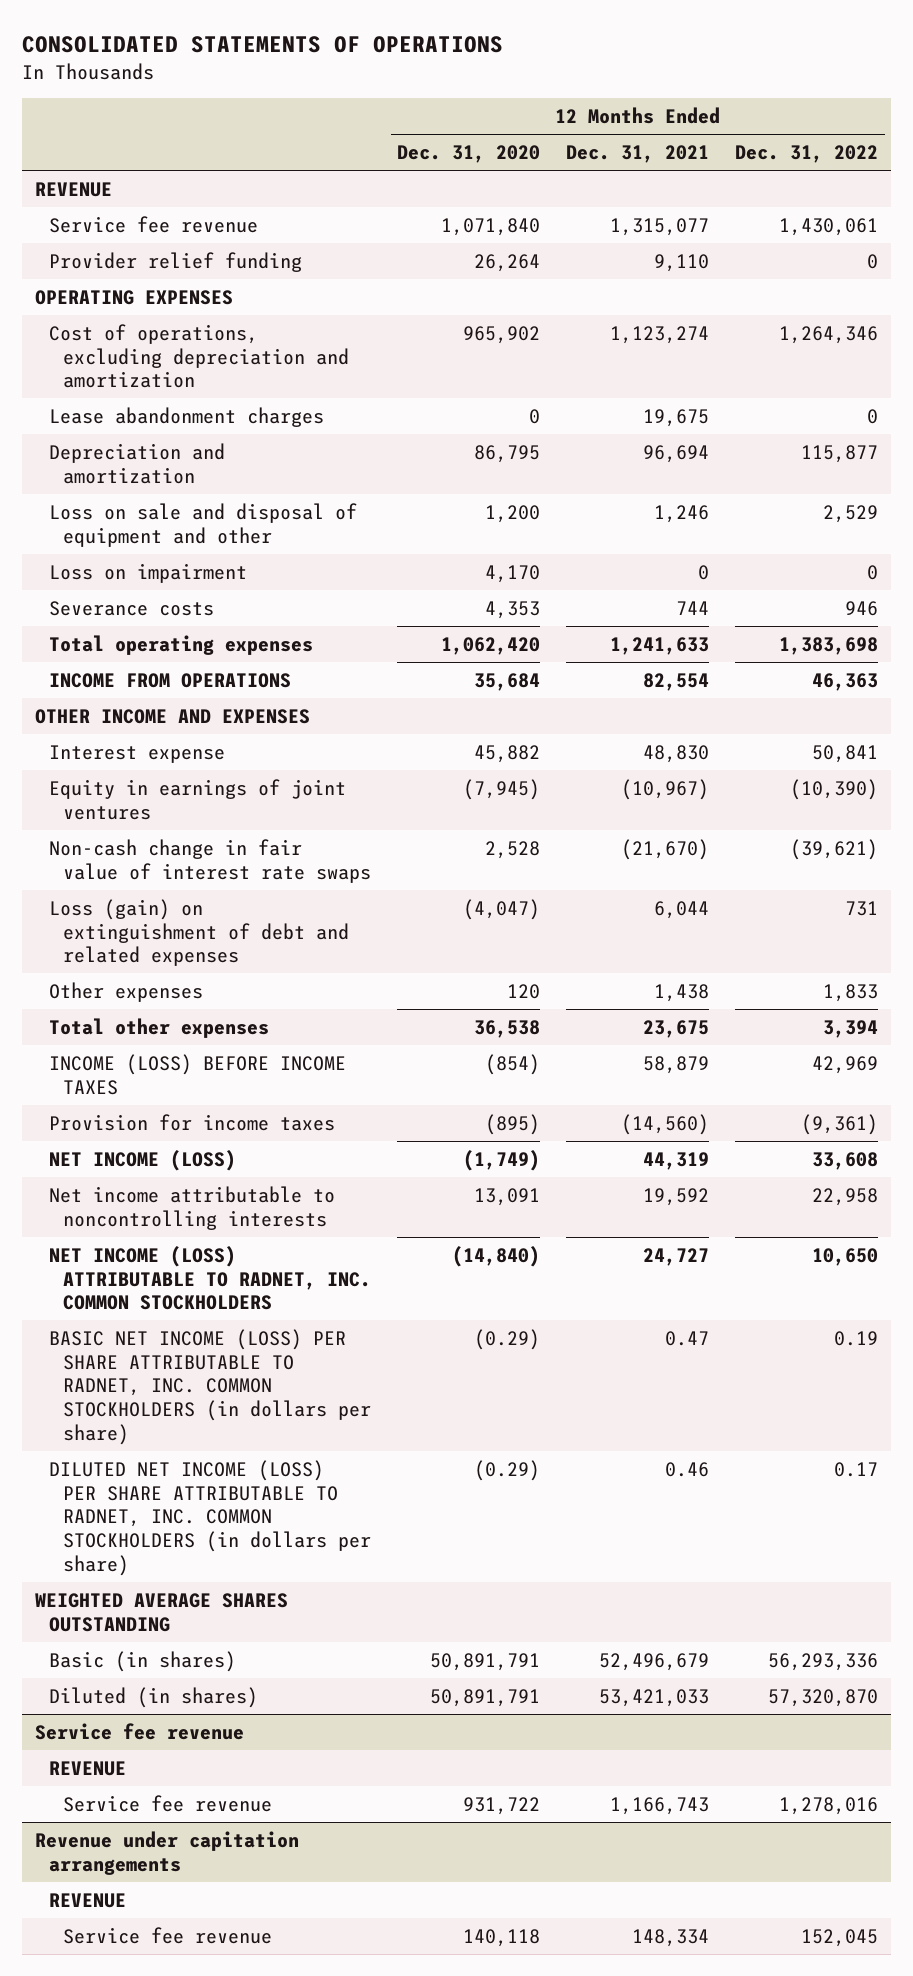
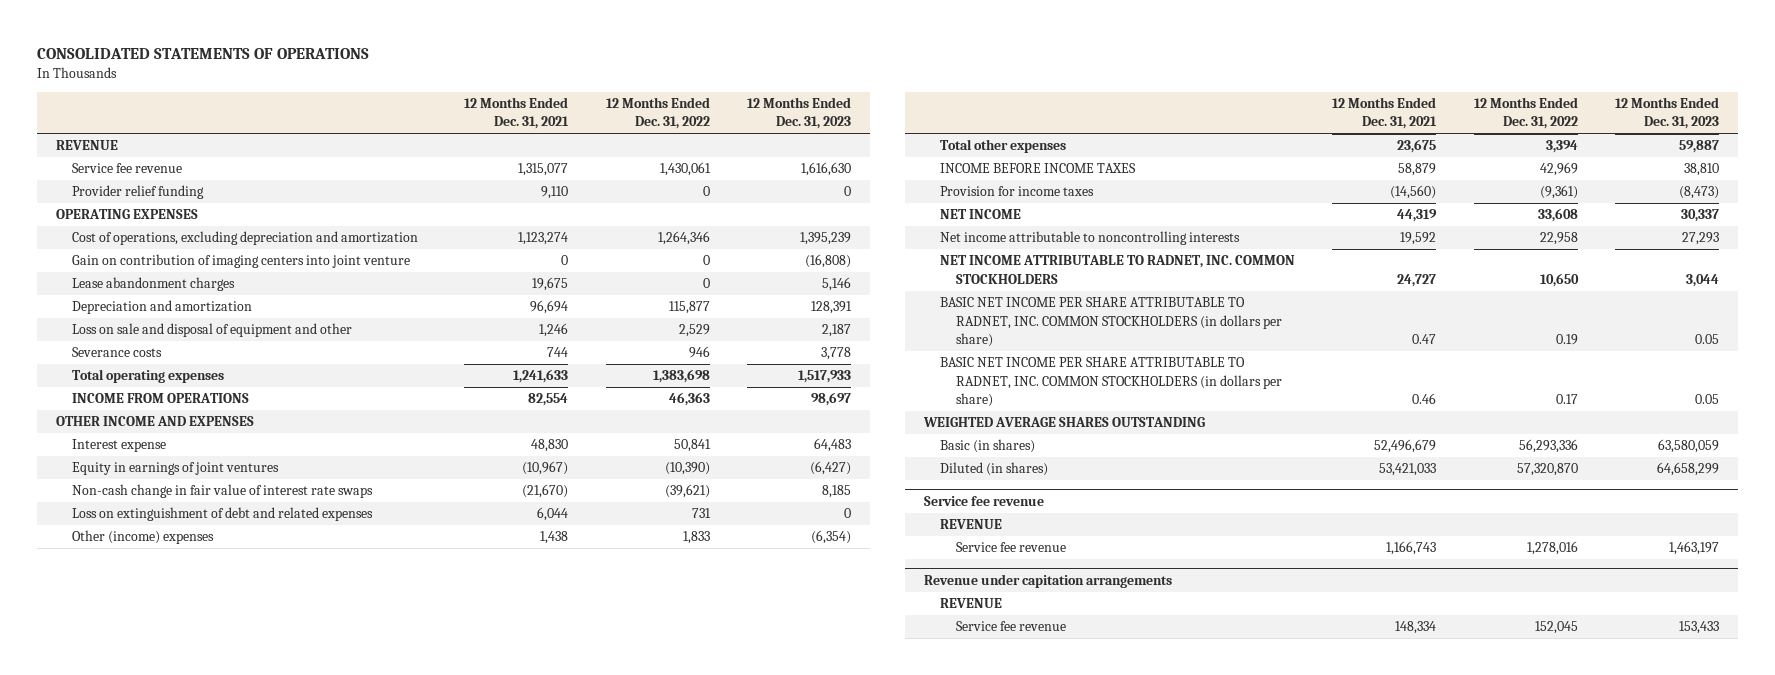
[397,145,541,164] Dec. 31, 2020 -> none
none -> [747,97,852,130] 12 Months Ended Dec. 31, 2023
none -> [71,254,410,269] Gain on contribution of imaging centers into joint venture
[49,562,248,583] Loss on impairment -> none
[49,898,350,967] Loss (gain) on extinguishment of debt and related expenses -> [71,507,373,522] Loss on extinguishment of debt and related expenses
[49,981,204,1002] Other expenses -> [71,530,214,545] Other (income) expenses
[49,1053,347,1095] INCOME (LOSS) BEFORE INCOME TAXES -> [939,163,1136,174] INCOME BEFORE INCOME TAXES
[49,1149,237,1171] NET INCOME (LOSS) -> [939,209,1021,220] NET INCOME
[49,1245,372,1311] NET INCOME (LOSS) ATTRIBUTABLE TO RADNET, INC. COMMON STOCKHOLDERS -> [939,255,1295,284] NET INCOME ATTRIBUTABLE TO RADNET, INC. COMMON STOCKHOLDERS
[49,1328,372,1445] BASIC NET INCOME (LOSS) PER SHARE ATTRIBUTABLE TO RADNET, INC. COMMON STOCKHOLDERS (in dollars per share) -> [939,297,1282,347] BASIC NET INCOME PER SHARE ATTRIBUTABLE TO RADNET, INC. COMMON STOCKHOLDERS (in dollars per share)
[49,1459,372,1576] DILUTED NET INCOME (LOSS) PER SHARE ATTRIBUTABLE TO RADNET, INC. COMMON STOCKHOLDERS (in dollars per share) -> [939,357,1282,407] BASIC NET INCOME PER SHARE ATTRIBUTABLE TO RADNET, INC. COMMON STOCKHOLDERS (in dollars per share)

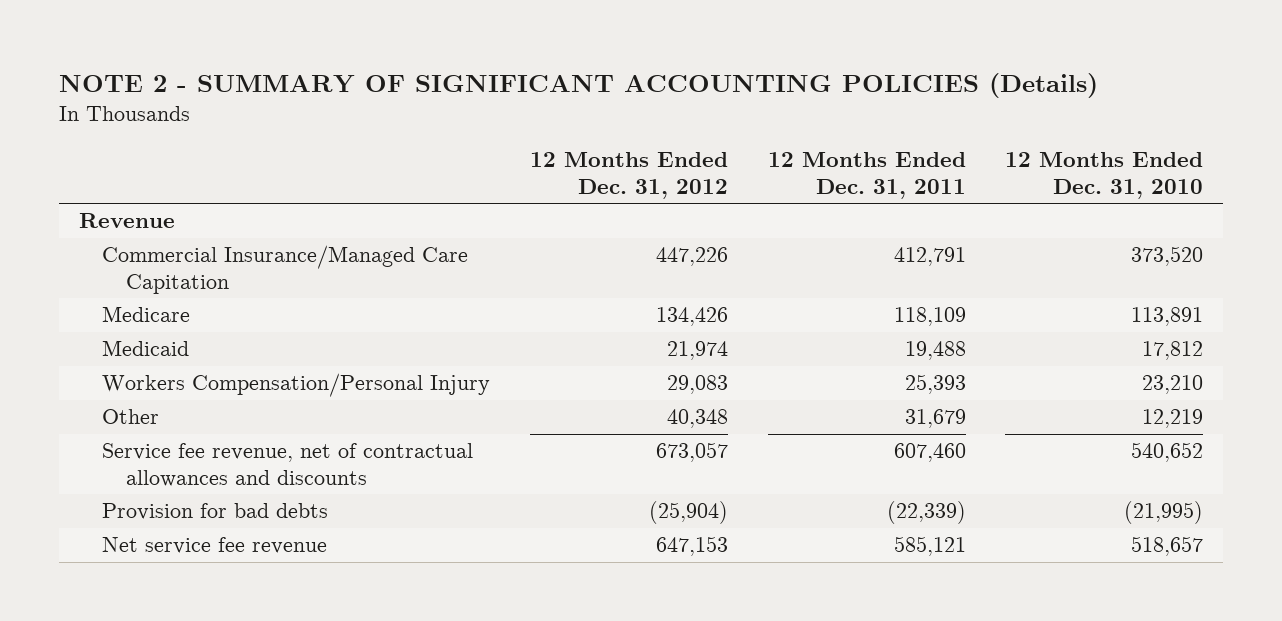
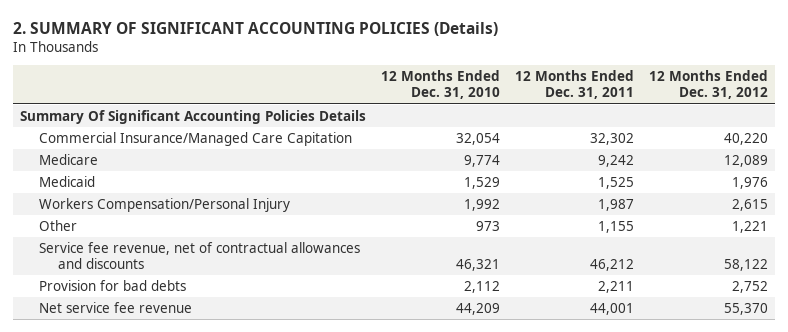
[58,73,1098,99] NOTE 2 - SUMMARY OF SIGNIFICANT ACCOUNTING POLICIES (Details) -> [12,21,498,36] 2. SUMMARY OF SIGNIFICANT ACCOUNTING POLICIES (Details)
[78,213,175,229] Revenue -> none
none -> [20,109,367,124] Summary Of Significant Accounting Policies Details
[655,247,728,267] 447,226 -> [723,132,768,145] 40,220
[893,247,966,267] 412,791 -> [589,132,634,145] 32,302
[1131,246,1204,267] 373,520 -> [456,132,501,145] 32,054
[655,307,728,327] 134,426 -> [723,154,768,167] 12,089
[893,307,966,327] 118,109 -> [597,154,634,167] 9,242
[1131,307,1204,327] 113,891 -> [464,154,501,167] 9,774
[666,341,728,361] 21,974 -> [731,176,768,189] 1,976
[904,341,966,361] 19,488 -> [597,176,634,189] 1,525
[1142,341,1204,361] 17,812 -> [464,176,501,189] 1,529
[666,375,728,395] 29,083 -> [731,198,768,211] 2,615
[904,374,966,395] 25,393 -> [597,198,634,211] 1,987
[1142,375,1204,395] 23,210 -> [464,198,501,211] 1,992
[666,409,728,429] 40,348 -> [731,220,768,233] 1,221
[904,409,966,429] 31,679 -> [597,220,634,233] 1,155
[1142,409,1204,429] 12,219 -> [476,220,501,231] 973
[655,442,728,463] 673,057 -> [723,259,768,272] 58,122
[893,443,966,463] 607,460 -> [589,259,634,272] 46,212
[1131,442,1204,463] 540,652 -> [456,259,501,272] 46,321
[648,501,728,525] (25,904) -> [731,280,768,293] 2,752
[886,501,966,525] (22,339) -> [597,280,634,293] 2,211
[1124,501,1204,525] (21,995) -> [464,280,501,293] 2,112
[655,536,728,557] 647,153 -> [723,302,768,315] 55,370
[893,536,966,557] 585,121 -> [589,302,634,315] 44,001
[1131,536,1204,557] 518,657 -> [456,302,501,315] 44,209

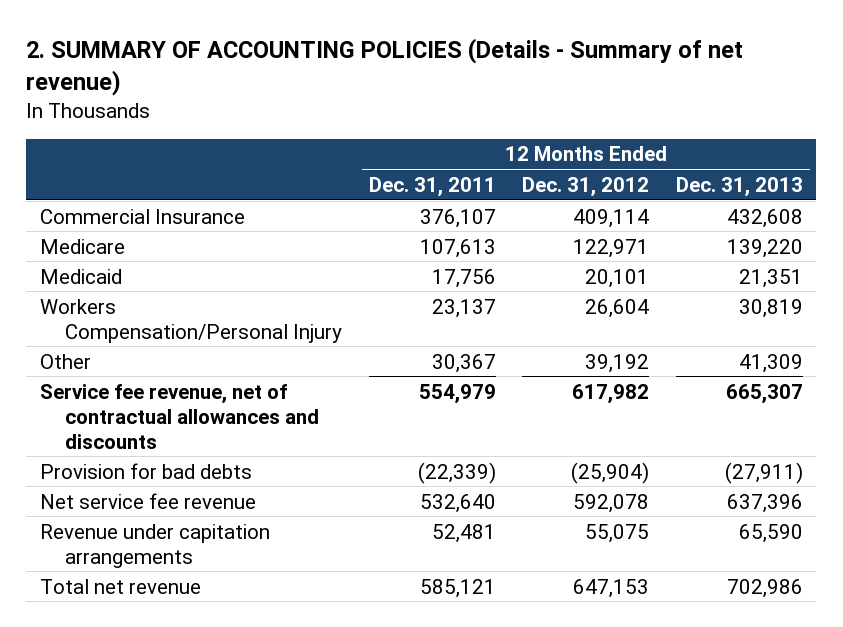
[12,21,498,36] 2. SUMMARY OF SIGNIFICANT ACCOUNTING POLICIES (Details) -> [26,38,744,97] 2. SUMMARY OF ACCOUNTING POLICIES (Details - Summary of net revenue)
[381,70,501,100] 12 Months Ended Dec. 31, 2010 -> none
none -> [675,176,803,197] Dec. 31, 2013
[20,109,367,124] Summary Of Significant Accounting Policies Details -> none
[38,131,352,146] Commercial Insurance/Managed Care Capitation -> none
none -> [39,208,245,224] Commercial Insurance
[597,154,634,167] 9,242 -> [419,238,496,258] 107,613
[723,154,768,167] 12,089 -> [573,238,650,258] 122,971
[597,176,634,189] 1,525 -> [431,268,496,288] 17,756
[731,176,768,189] 1,976 -> [585,268,650,288] 20,101
[597,198,634,211] 1,987 -> [431,298,496,318] 23,137
[731,198,768,211] 2,615 -> [585,298,650,318] 26,604
[597,220,634,233] 1,155 -> [431,353,496,373] 30,367
[731,220,768,233] 1,221 -> [585,353,650,373] 39,192
[589,259,634,272] 46,212 -> [418,383,496,404] 554,979
[723,259,768,272] 58,122 -> [572,383,650,404] 617,982
[597,280,634,293] 2,211 -> [417,461,496,484] (22,339)
[731,280,768,293] 2,752 -> [571,461,650,484] (25,904)
[589,302,634,315] 44,001 -> [419,493,496,513] 532,640
[723,302,768,315] 55,370 -> [573,493,650,513] 592,078
none -> [39,523,270,568] Revenue under capitation arrangements
none -> [39,578,201,594] Total net revenue

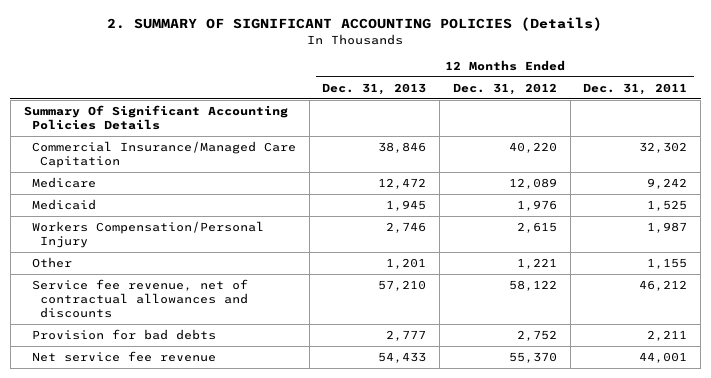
[26,38,744,97] 2. SUMMARY OF ACCOUNTING POLICIES (Details - Summary of net revenue) -> [107,17,603,32] 2. SUMMARY OF SIGNIFICANT ACCOUNTING POLICIES (Details)
[39,208,245,224] Commercial Insurance -> none
[39,523,270,568] Revenue under capitation arrangements -> none
[39,578,201,594] Total net revenue -> none
none -> [23,105,288,131] Summary Of Significant Accounting Policies Details
none -> [31,141,296,169] Commercial Insurance/Managed Care Capitation
[419,238,496,258] 107,613 -> [647,178,688,190] 9,242
[573,238,650,258] 122,971 -> [508,178,557,190] 12,089
[726,238,803,258] 139,220 -> [378,178,427,190] 12,472
[431,268,496,288] 17,756 -> [647,200,688,212] 1,525
[585,268,650,288] 20,101 -> [516,200,557,212] 1,976
[738,268,803,288] 21,351 -> [386,200,427,212] 1,945
[431,298,496,318] 23,137 -> [647,222,688,234] 1,987
[585,298,650,318] 26,604 -> [516,222,557,234] 2,615
[738,298,803,318] 30,819 -> [386,222,427,234] 2,746
[431,353,496,373] 30,367 -> [647,258,688,270] 1,155
[585,353,650,373] 39,192 -> [516,258,557,270] 1,221
[738,353,803,373] 41,309 -> [386,258,427,270] 1,201
[418,383,496,404] 554,979 -> [639,280,688,292] 46,212
[572,383,650,404] 617,982 -> [508,280,557,292] 58,122
[725,383,803,404] 665,307 -> [378,280,427,292] 57,210
[417,461,496,484] (22,339) -> [647,330,688,342] 2,211
[571,461,650,484] (25,904) -> [516,330,557,342] 2,752
[724,461,803,484] (27,911) -> [386,330,427,342] 2,777
[419,493,496,513] 532,640 -> [639,352,688,364] 44,001
[573,493,650,513] 592,078 -> [508,352,557,364] 55,370
[726,493,803,513] 637,396 -> [378,352,427,364] 54,433

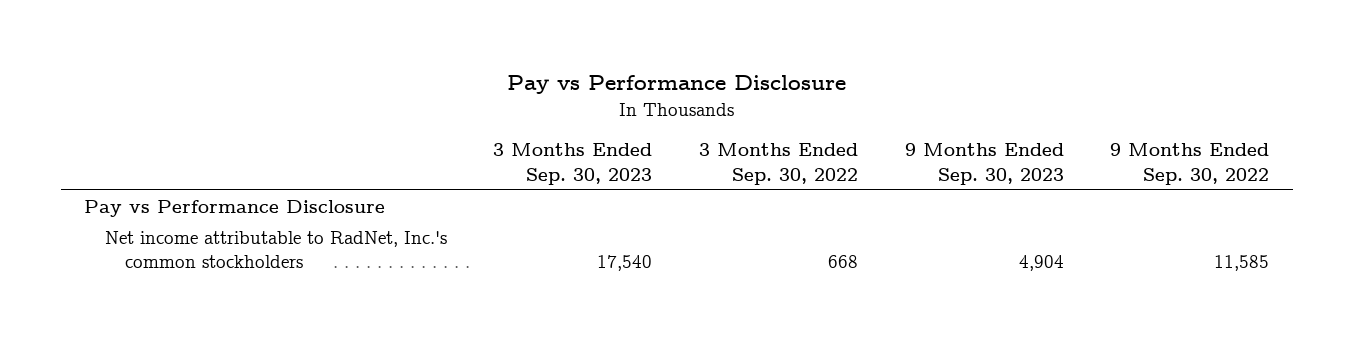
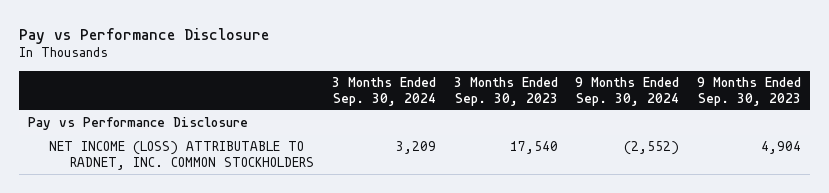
[699,143,859,185] 3 Months Ended Sep. 30, 2022 -> none
[1110,143,1270,185] 9 Months Ended Sep. 30, 2022 -> none
none -> [331,77,436,106] 3 Months Ended Sep. 30, 2024
none -> [575,77,680,106] 9 Months Ended Sep. 30, 2024
[104,230,447,269] Net income attributable to RadNet, Inc.'s common stockholders -> [48,141,315,170] NET INCOME (LOSS) ATTRIBUTABLE TO RADNET, INC. COMMON STOCKHOLDERS

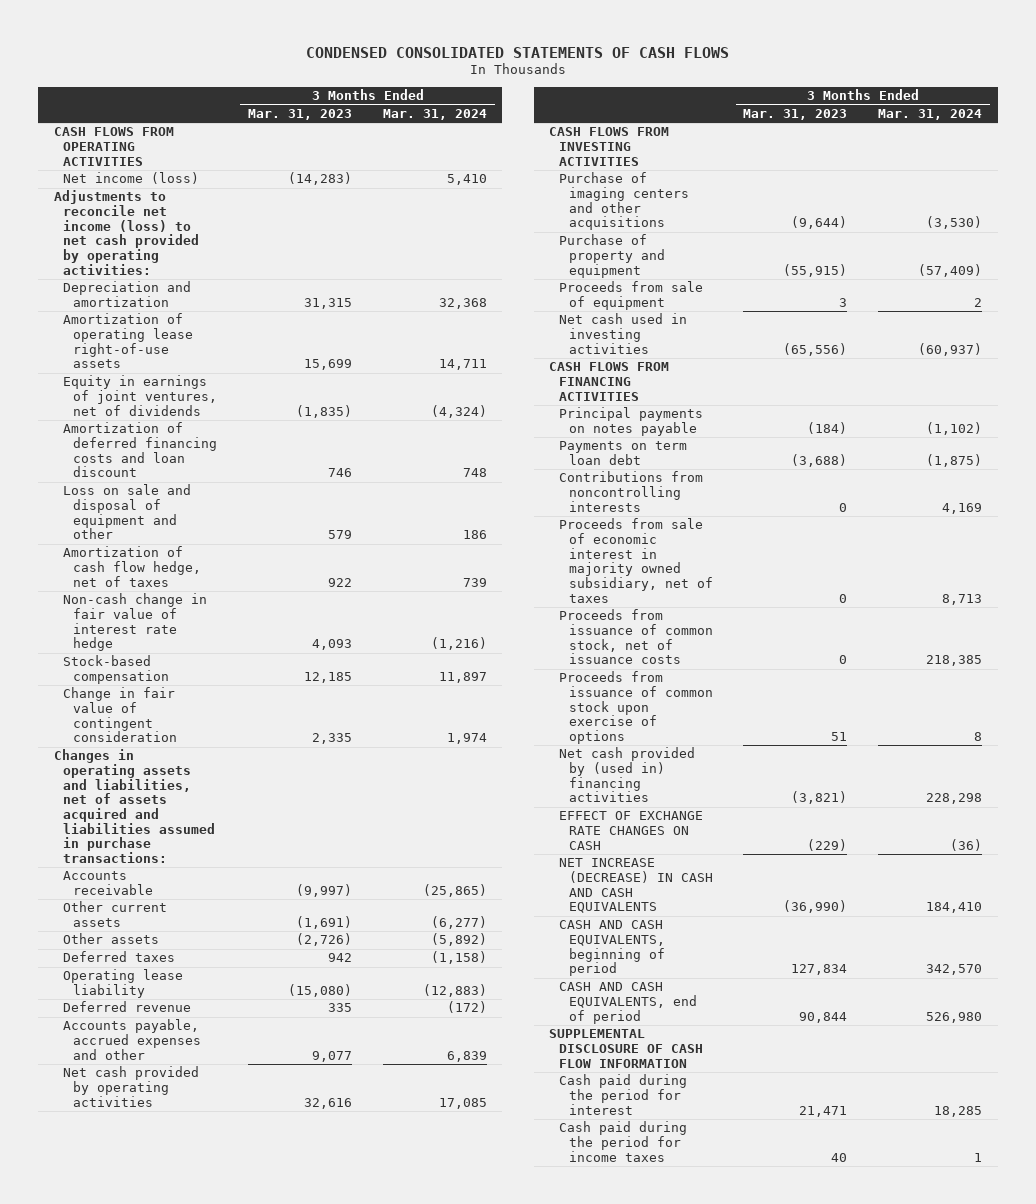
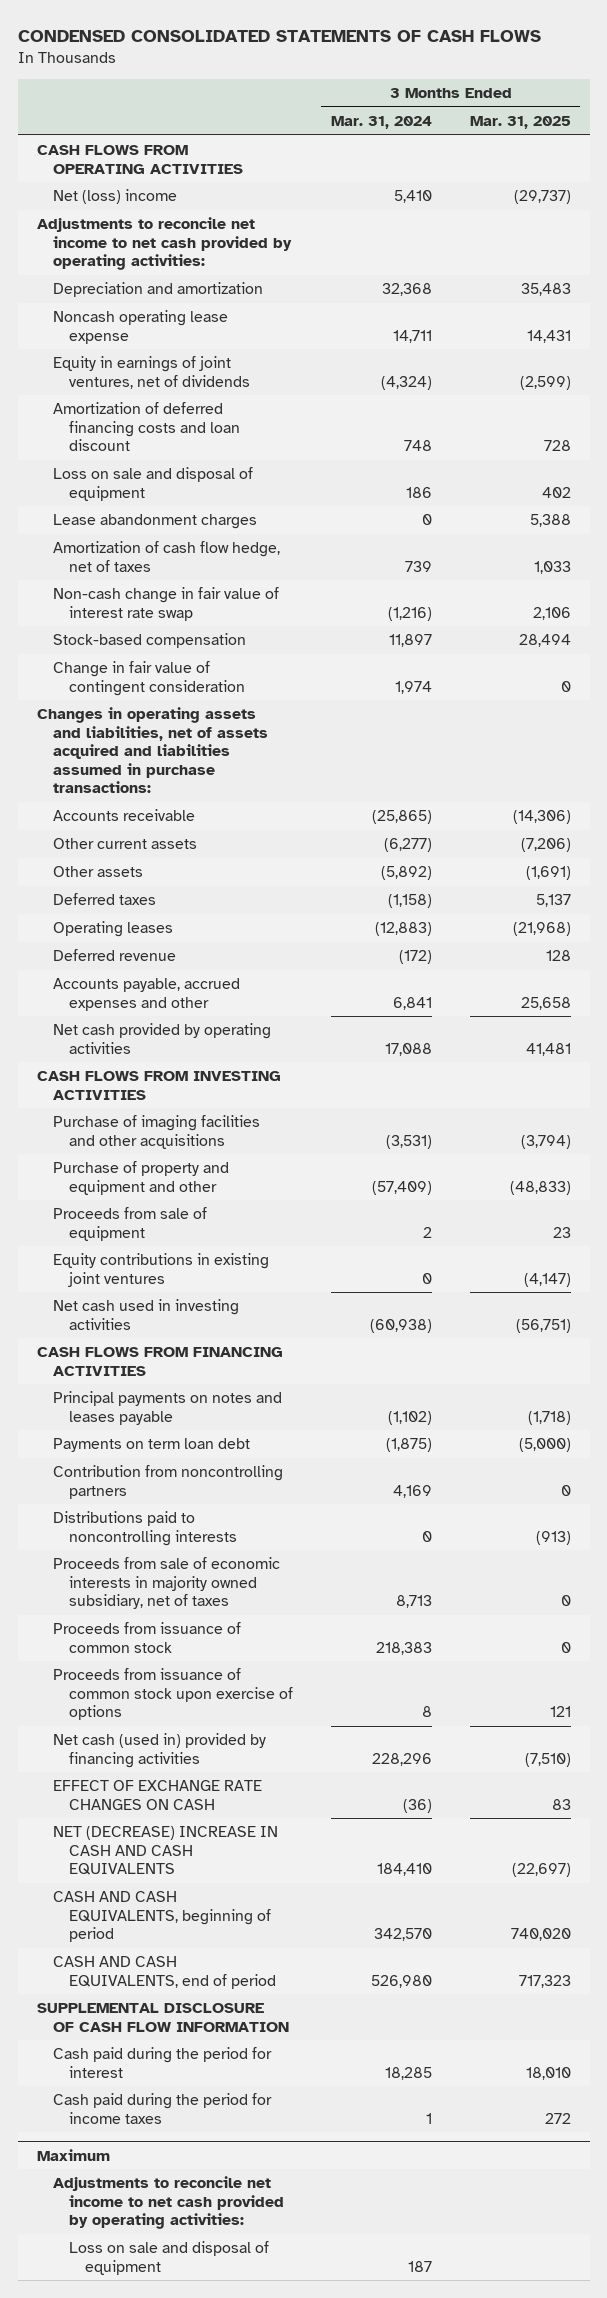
[248,108,353,120] Mar. 31, 2023 -> none
none -> [469,115,571,129] Mar. 31, 2025
[63,172,200,185] Net income (loss) -> [52,189,177,205] Net (loss) income
[53,190,200,275] Adjustments to reconcile net income (loss) to net cash provided by operating activities: -> [36,217,292,271] Adjustments to reconcile net income to net cash provided by operating activities:
[63,313,194,369] Amortization of operating lease right-of-use assets -> [52,310,228,344] Noncash operating lease expense
[63,484,192,540] Loss on sale and disposal of equipment and other -> [52,467,253,501] Loss on sale and disposal of equipment
none -> [52,514,257,530] Lease abandonment charges
[63,593,208,652] Non-cash change in fair value of interest rate hedge -> [52,587,279,621] Non-cash change in fair value of interest rate swap
[63,969,184,999] Operating lease liability -> [52,921,173,938] Operating leases
[446,1050,487,1062] 6,839 -> [392,996,432,1010] 6,841
[438,1097,487,1109] 17,085 -> [384,1042,432,1056] 17,088
[558,172,689,231] Purchase of imaging centers and other acquisitions -> [52,1115,260,1149] Purchase of imaging facilities and other acquisitions
[926,216,983,230] (3,530) -> [385,1134,432,1149] (3,531)
[558,234,665,278] Purchase of property and equipment -> [52,1161,229,1195] Purchase of property and equipment and other
none -> [52,1253,269,1287] Equity contributions in existing joint ventures
[918,342,983,356] (60,937) -> [369,1318,432,1333] (60,938)
[558,407,703,437] Principal payments on notes payable -> [52,1391,282,1425] Principal payments on notes and leases payable
[558,471,703,512] Contributions from noncontrolling interests -> [52,1465,283,1499] Contribution from noncontrolling partners
none -> [52,1511,237,1546] Distributions paid to noncontrolling interests
[558,518,713,603] Proceeds from sale of economic interest in majority owned subsidiary, net of taxes -> [52,1557,280,1610] Proceeds from sale of economic interests in majority owned subsidiary, net of taxes
[558,609,713,665] Proceeds from issuance of common stock, net of issuance costs -> [52,1622,241,1653] Proceeds from issuance of common stock
[926,655,983,667] 218,385 -> [375,1641,432,1655] 218,383
[558,747,695,803] Net cash provided by (used in) financing activities -> [52,1733,266,1768] Net cash (used in) provided by financing activities
[926,793,983,805] 228,298 -> [371,1752,432,1766] 228,296
[558,858,713,914] NET INCREASE (DECREASE) IN CASH AND CASH EQUIVALENTS -> [52,1826,278,1876] NET (DECREASE) INCREASE IN CASH AND CASH EQUIVALENTS
none -> [36,2148,110,2161] Maximum
none -> [52,2176,284,2230] Adjustments to reconcile net income to net cash provided by operating activities:
none -> [68,2241,269,2275] Loss on sale and disposal of equipment

